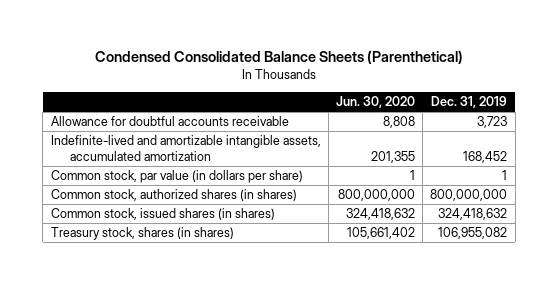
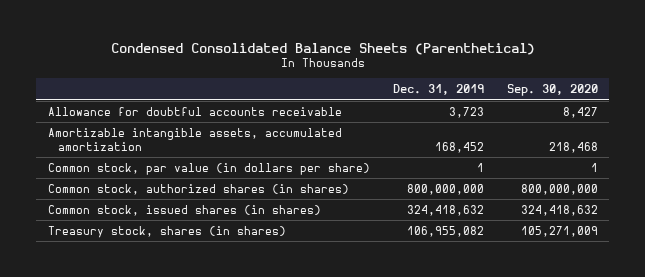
[336,95,416,108] Jun. 30, 2020 -> none
none -> [506,84,598,97] Sep. 30, 2020
[50,135,321,161] Indefinite-lived and amortizable intangible assets, accumulated amortization -> [47,127,342,151] Amortizable intangible assets, accumulated amortization

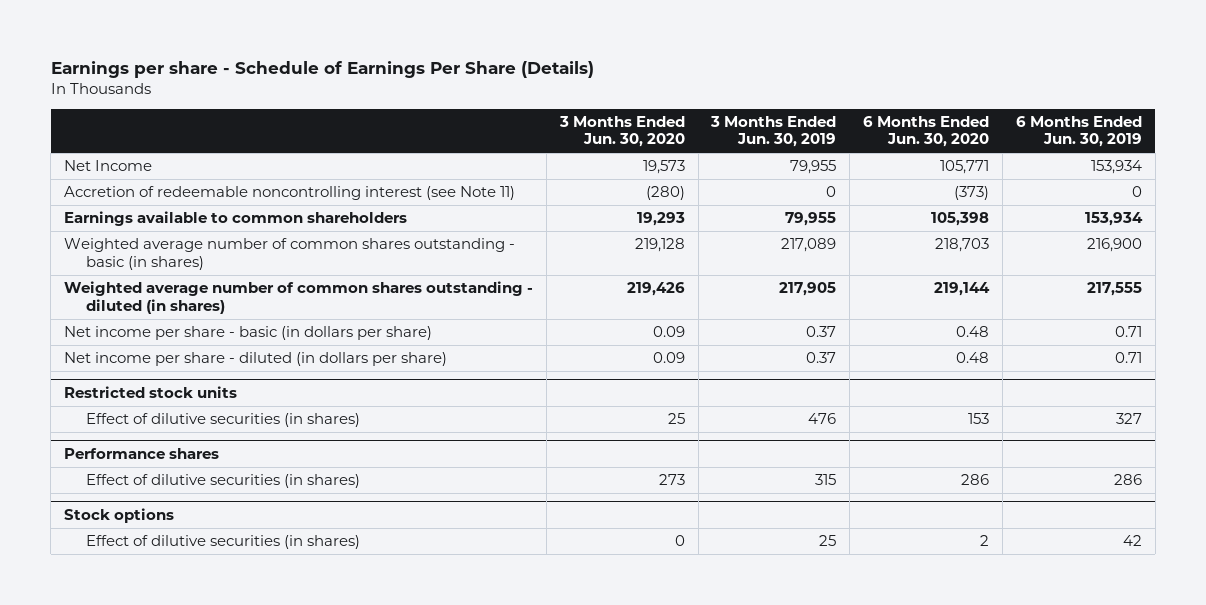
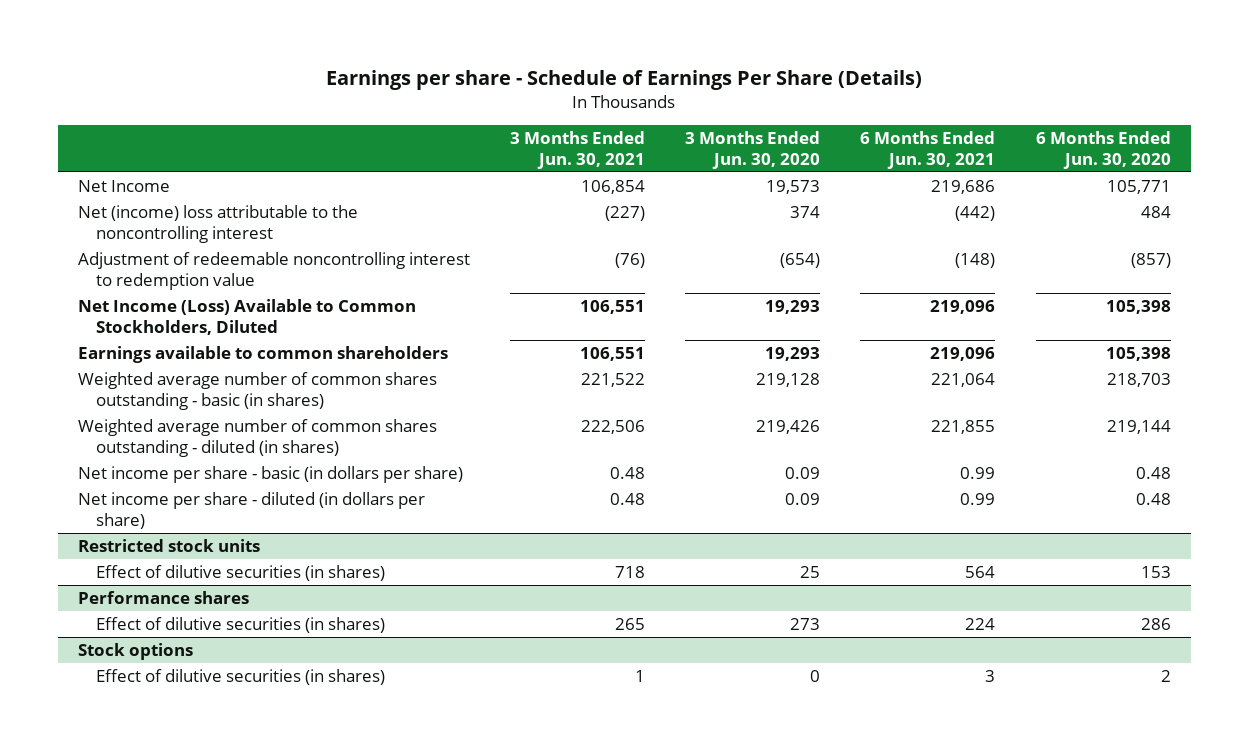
[710,116,837,148] 3 Months Ended Jun. 30, 2019 -> none
[1015,116,1142,148] 6 Months Ended Jun. 30, 2019 -> none
none -> [510,131,646,169] 3 Months Ended Jun. 30, 2021
none -> [860,131,996,169] 6 Months Ended Jun. 30, 2021
[64,186,516,201] Accretion of redeemable noncontrolling interest (see Note 11) -> none
none -> [78,205,359,243] Net (income) loss attributable to the noncontrolling interest
none -> [78,252,471,290] Adjustment of redeemable noncontrolling interest to redemption value
none -> [78,299,417,335] Net Income (Loss) Available to Common Stockholders, Diluted

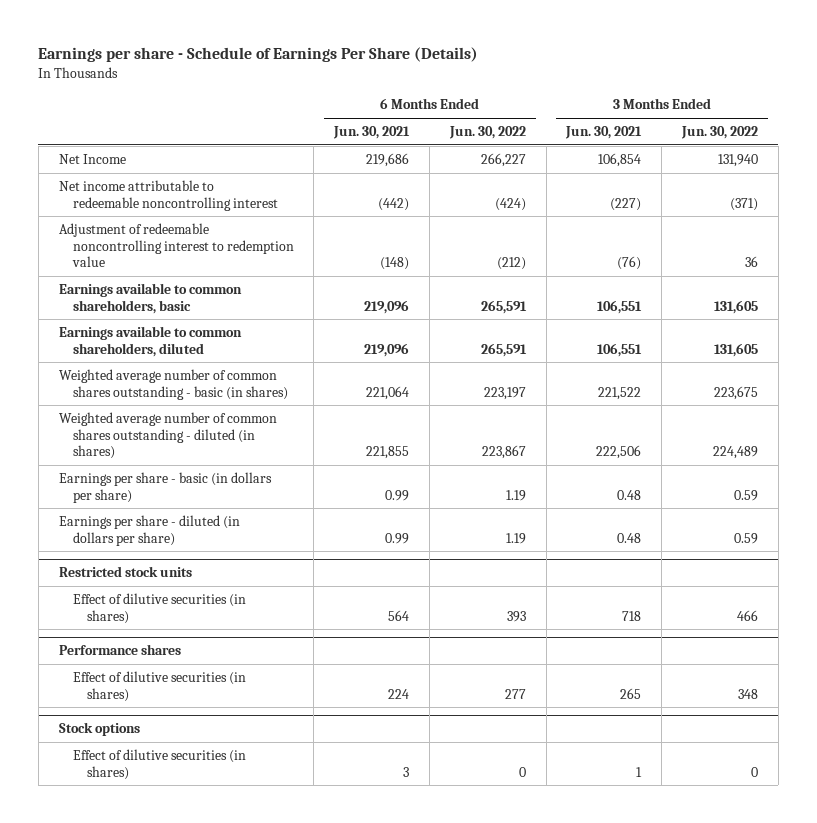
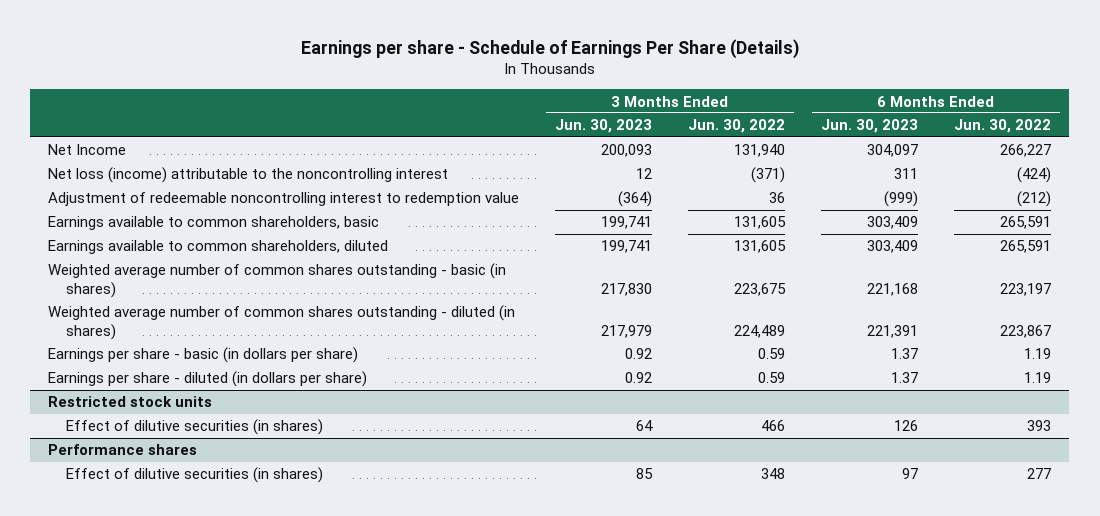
[333,126,411,140] Jun. 30, 2021 -> none
[565,126,643,140] Jun. 30, 2021 -> none
none -> [555,119,653,134] Jun. 30, 2023
none -> [821,119,919,134] Jun. 30, 2023
[58,179,278,211] Net income attributable to redeemable noncontrolling interest -> [48,167,449,184] Net loss (income) attributable to the noncontrolling interest
[58,722,140,737] Stock options -> none
[72,748,246,780] Effect of dilutive securities (in shares) -> none

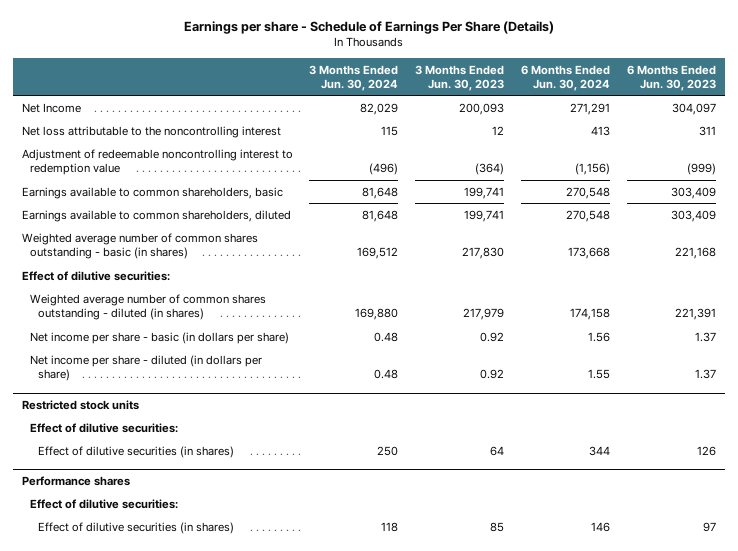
[688,119,786,134] Jun. 30, 2022 -> none
[954,119,1052,134] Jun. 30, 2022 -> none
none -> [309,64,399,91] 3 Months Ended Jun. 30, 2024
none -> [521,64,611,91] 6 Months Ended Jun. 30, 2024
[48,167,449,184] Net loss (income) attributable to the noncontrolling interest -> [21,125,281,138] Net loss attributable to the noncontrolling interest
none -> [21,270,170,281] Effect of dilutive securities:
[48,347,359,364] Earnings per share - basic (in dollars per share) -> [29,331,289,344] Net income per share - basic (in dollars per share)
[48,371,368,388] Earnings per share - diluted (in dollars per share) -> [29,354,262,382] Net income per share - diluted (in dollars per share)
none -> [29,422,178,433] Effect of dilutive securities:
none -> [29,498,178,509] Effect of dilutive securities:

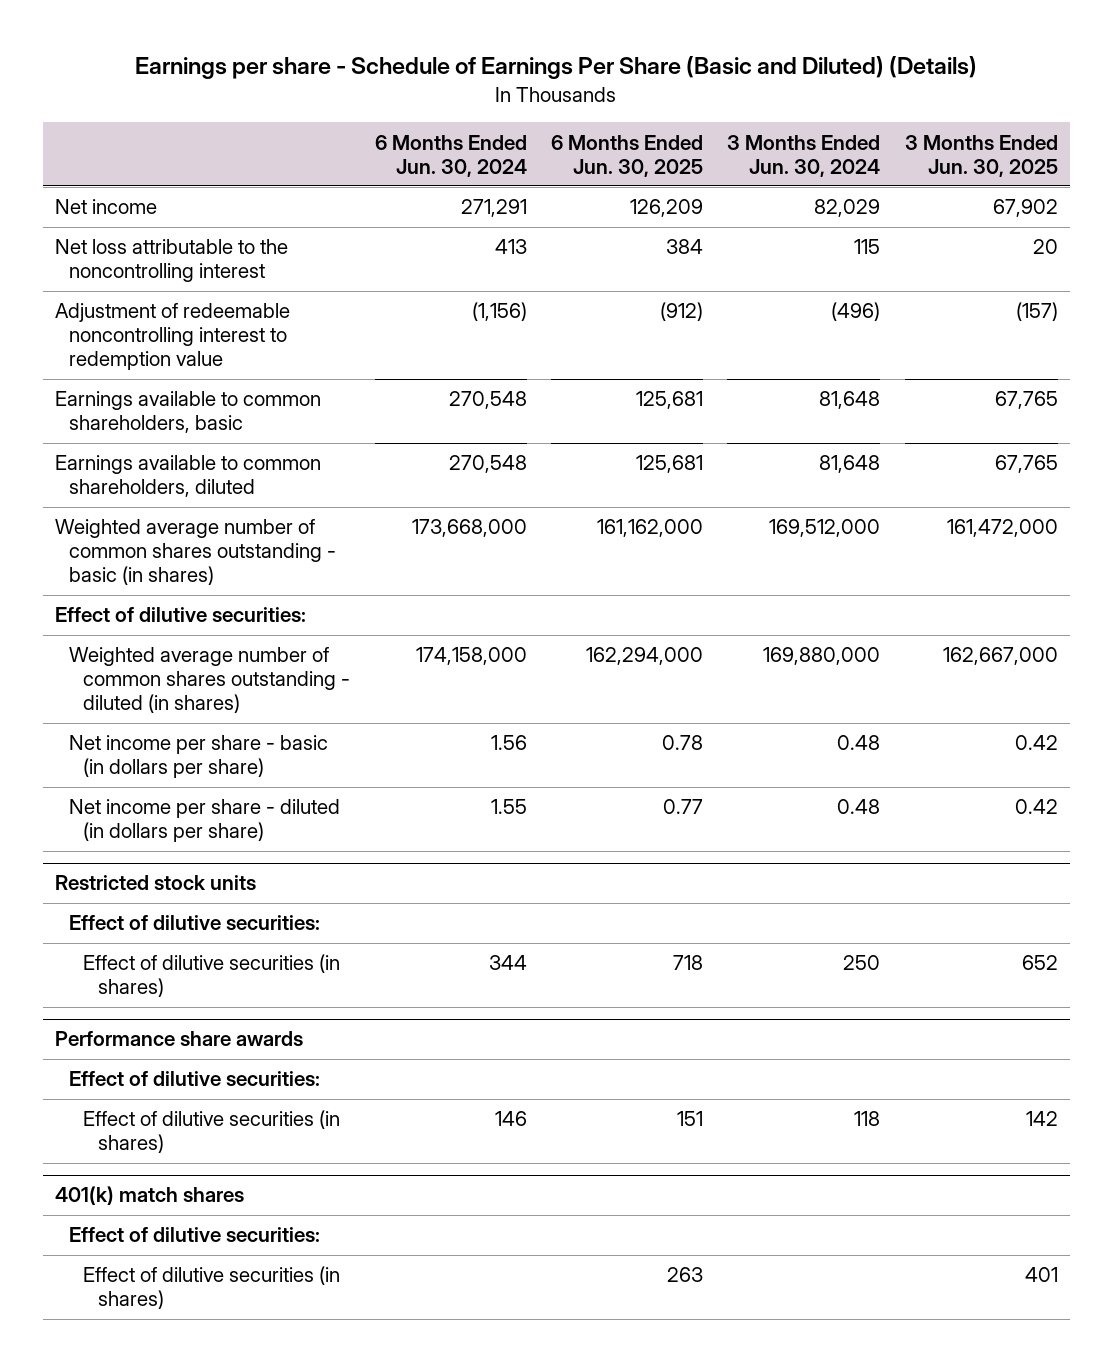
[183,20,554,34] Earnings per share - Schedule of Earnings Per Share (Details) -> [135,56,978,80] Earnings per share - Schedule of Earnings Per Share (Basic and Diluted) (Details)
[415,64,505,91] 3 Months Ended Jun. 30, 2023 -> none
[627,64,717,91] 6 Months Ended Jun. 30, 2023 -> none
none -> [551,134,704,177] 6 Months Ended Jun. 30, 2025
none -> [904,134,1058,177] 3 Months Ended Jun. 30, 2025
[21,102,81,113] Net Income -> [54,199,157,215] Net income
[357,247,399,260] 169,512 -> [769,519,881,538] 169,512,000
[568,247,611,260] 173,668 -> [411,519,527,538] 173,668,000
[355,308,399,321] 169,880 -> [763,647,881,666] 169,880,000
[570,308,611,321] 174,158 -> [415,647,527,666] 174,158,000
[21,475,130,486] Performance shares -> [54,1031,303,1047] Performance share awards
none -> [54,1186,244,1206] 401(k) match shares
none -> [69,1227,321,1243] Effect of dilutive securities:
none -> [83,1266,341,1310] Effect of dilutive securities (in shares)

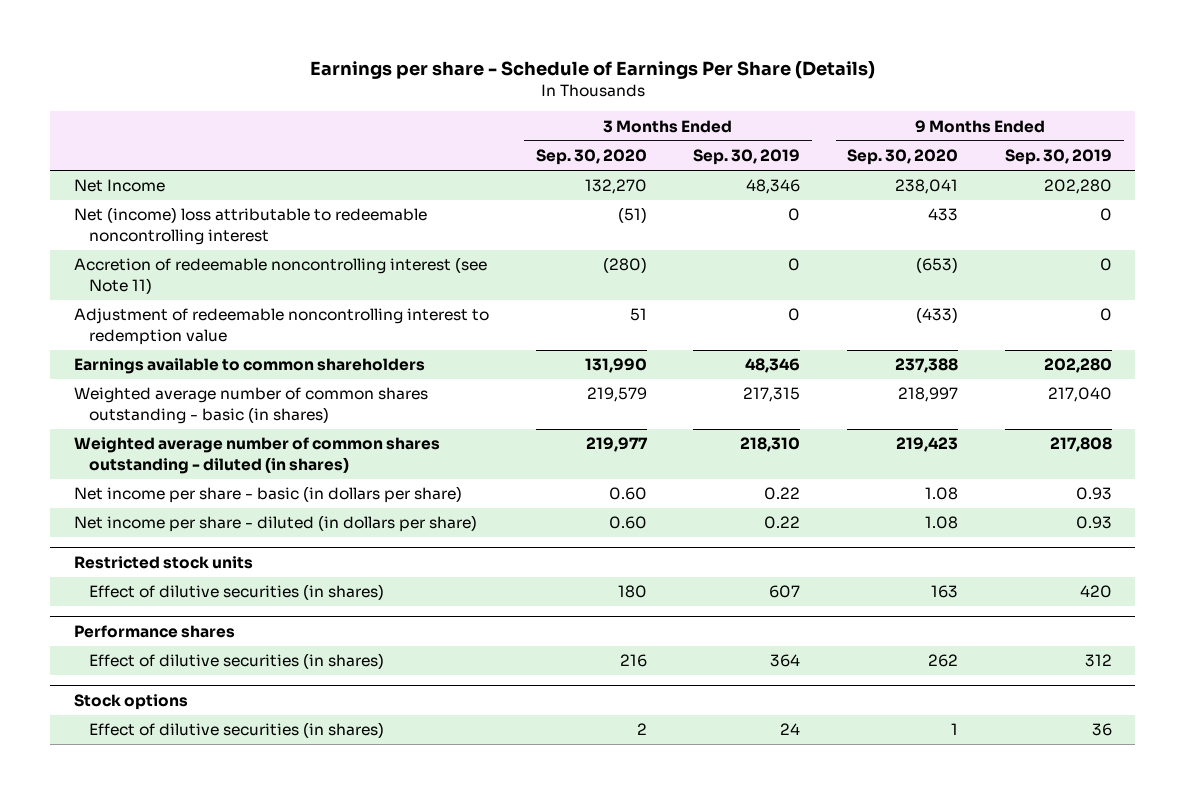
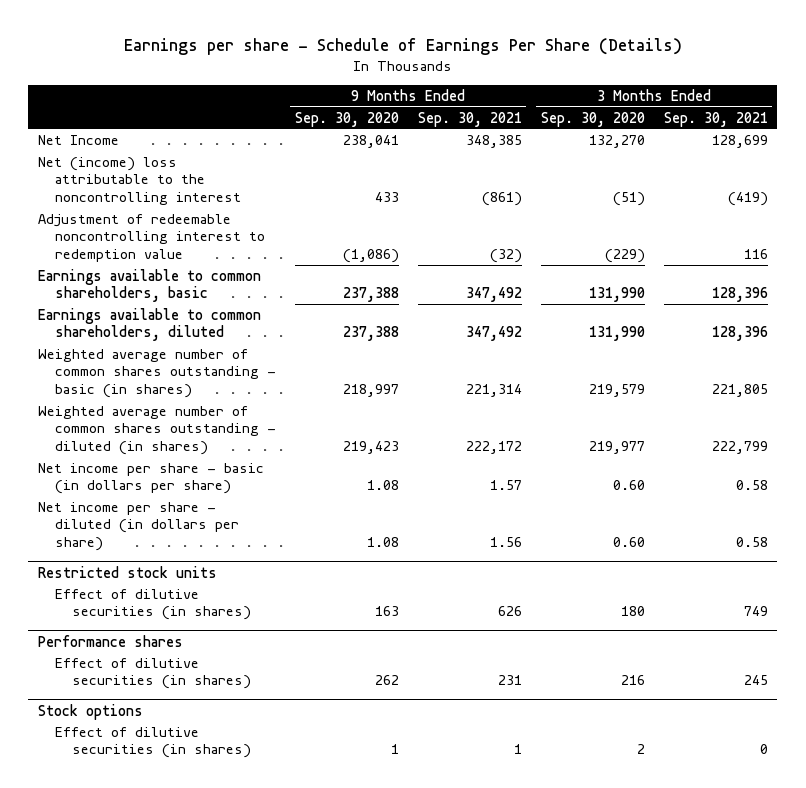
[693,149,801,166] Sep. 30, 2019 -> none
[1005,149,1113,166] Sep. 30, 2019 -> none
none -> [417,111,522,127] Sep. 30, 2021
none -> [663,111,768,127] Sep. 30, 2021
[73,257,487,294] Accretion of redeemable noncontrolling interest (see Note 11) -> none
[73,207,427,245] Net (income) loss attributable to redeemable noncontrolling interest -> [37,156,241,205] Net (income) loss attributable to the noncontrolling interest
[629,308,647,322] 51 -> [604,248,645,263] (229)
[916,307,959,324] (433) -> [342,248,399,263] (1,086)
[73,358,425,375] Earnings available to common shareholders -> [37,268,261,303] Earnings available to common shareholders, basic
none -> [37,307,261,342] Earnings available to common shareholders, diluted

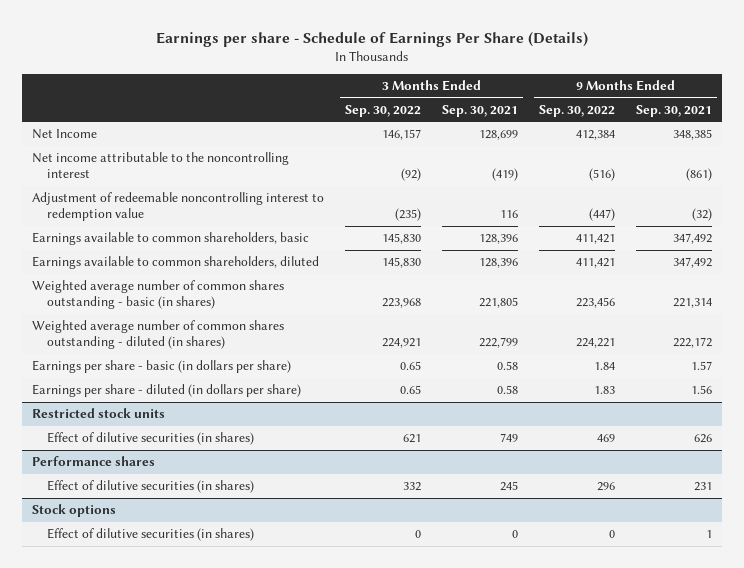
[294,111,399,127] Sep. 30, 2020 -> none
[540,111,645,127] Sep. 30, 2020 -> none
none -> [345,104,422,117] Sep. 30, 2022
none -> [539,104,616,117] Sep. 30, 2022
[37,156,241,205] Net (income) loss attributable to the noncontrolling interest -> [32,152,290,179] Net income attributable to the noncontrolling interest
[37,462,264,495] Net income per share - basic (in dollars per share) -> [32,360,292,374] Earnings per share - basic (in dollars per share)
[37,501,239,551] Net income per share - diluted (in dollars per share) -> [32,384,302,398] Earnings per share - diluted (in dollars per share)

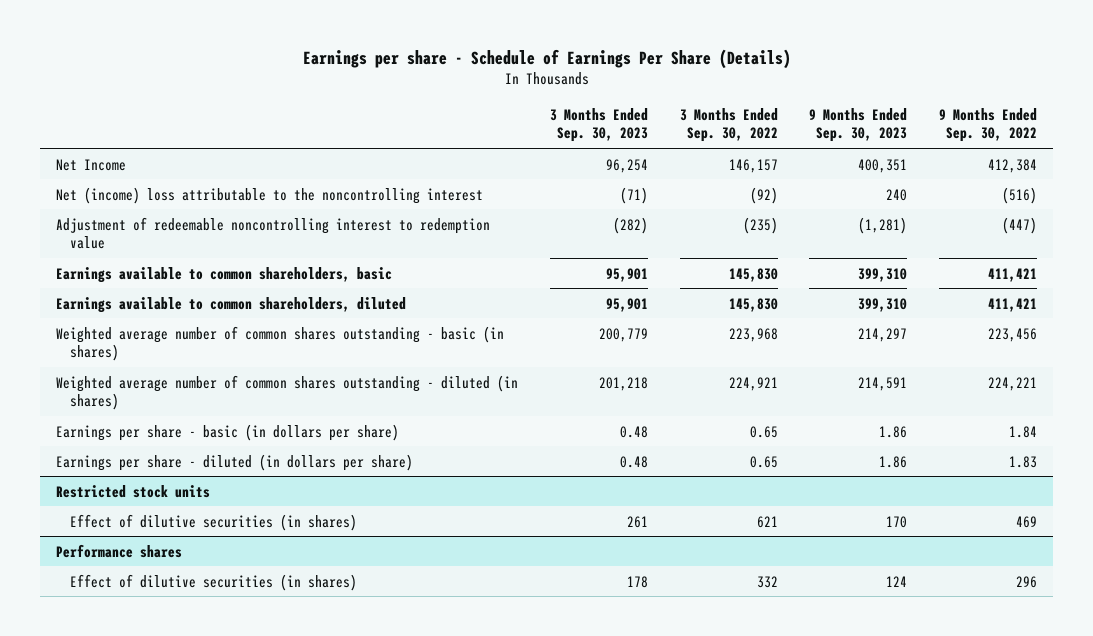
[442,104,519,117] Sep. 30, 2021 -> none
[635,104,712,117] Sep. 30, 2021 -> none
none -> [549,107,648,143] 3 Months Ended Sep. 30, 2023
none -> [809,107,908,143] 9 Months Ended Sep. 30, 2023
[32,152,290,179] Net income attributable to the noncontrolling interest -> [56,186,484,204] Net (income) loss attributable to the noncontrolling interest
[32,504,117,518] Stock options -> none
[47,528,255,542] Effect of dilutive securities (in shares) -> none

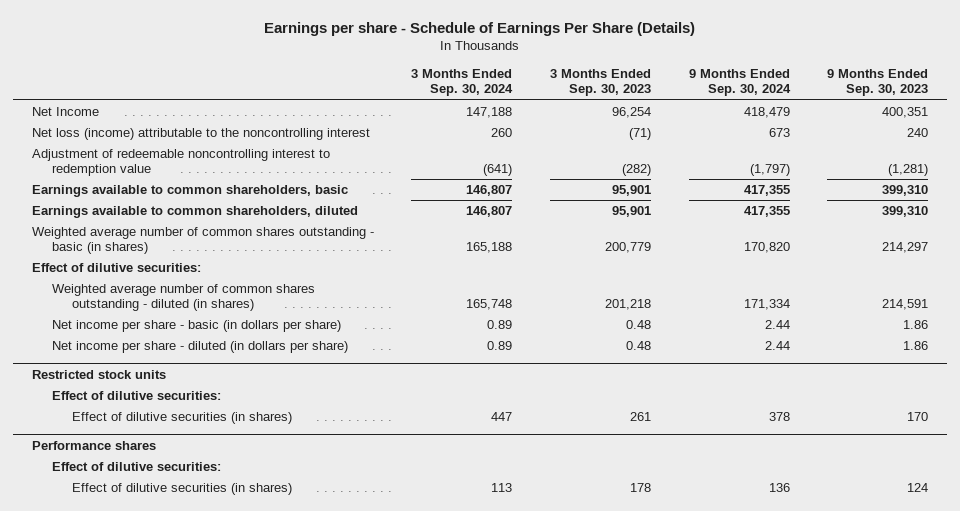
[679,107,778,143] 3 Months Ended Sep. 30, 2022 -> none
[939,107,1038,143] 9 Months Ended Sep. 30, 2022 -> none
none -> [411,69,514,97] 3 Months Ended Sep. 30, 2024
none -> [688,69,791,97] 9 Months Ended Sep. 30, 2024
[56,186,484,204] Net (income) loss attributable to the noncontrolling interest -> [31,128,370,141] Net loss (income) attributable to the noncontrolling interest
none -> [31,263,201,273] Effect of dilutive securities:
[56,423,400,441] Earnings per share - basic (in dollars per share) -> [51,320,341,333] Net income per share - basic (in dollars per share)
[56,453,414,471] Earnings per share - diluted (in dollars per share) -> [51,341,348,354] Net income per share - diluted (in dollars per share)
none -> [51,391,221,401] Effect of dilutive securities:
none -> [51,462,221,472] Effect of dilutive securities:

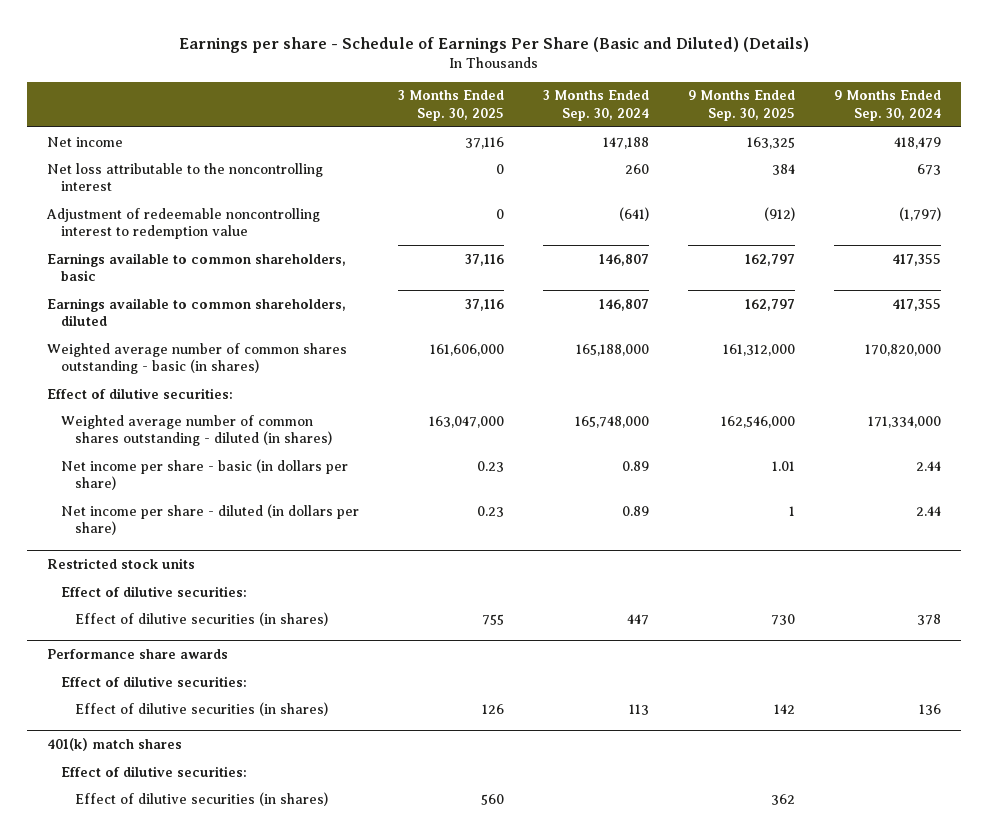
[263,21,695,36] Earnings per share - Schedule of Earnings Per Share (Details) -> [179,36,810,53] Earnings per share - Schedule of Earnings Per Share (Basic and Diluted) (Details)
[549,69,651,97] 3 Months Ended Sep. 30, 2023 -> none
[827,69,929,97] 9 Months Ended Sep. 30, 2023 -> none
none -> [398,90,505,121] 3 Months Ended Sep. 30, 2025
none -> [688,90,796,121] 9 Months Ended Sep. 30, 2025
[31,107,99,117] Net Income -> [46,136,123,147] Net income
[31,128,370,141] Net loss (income) attributable to the noncontrolling interest -> [46,162,323,192] Net loss attributable to the noncontrolling interest
[466,242,513,254] 165,188 -> [576,343,650,356] 165,188,000
[743,242,790,254] 170,820 -> [865,343,942,356] 170,820,000
[466,299,513,311] 165,748 -> [575,415,650,428] 165,748,000
[743,299,790,311] 171,334 -> [868,415,942,428] 171,334,000
[31,440,156,450] Performance shares -> [46,649,228,660] Performance share awards
none -> [46,738,182,752] 401(k) match shares
none -> [60,765,247,777] Effect of dilutive securities:
none -> [74,791,328,806] Effect of dilutive securities (in shares)

